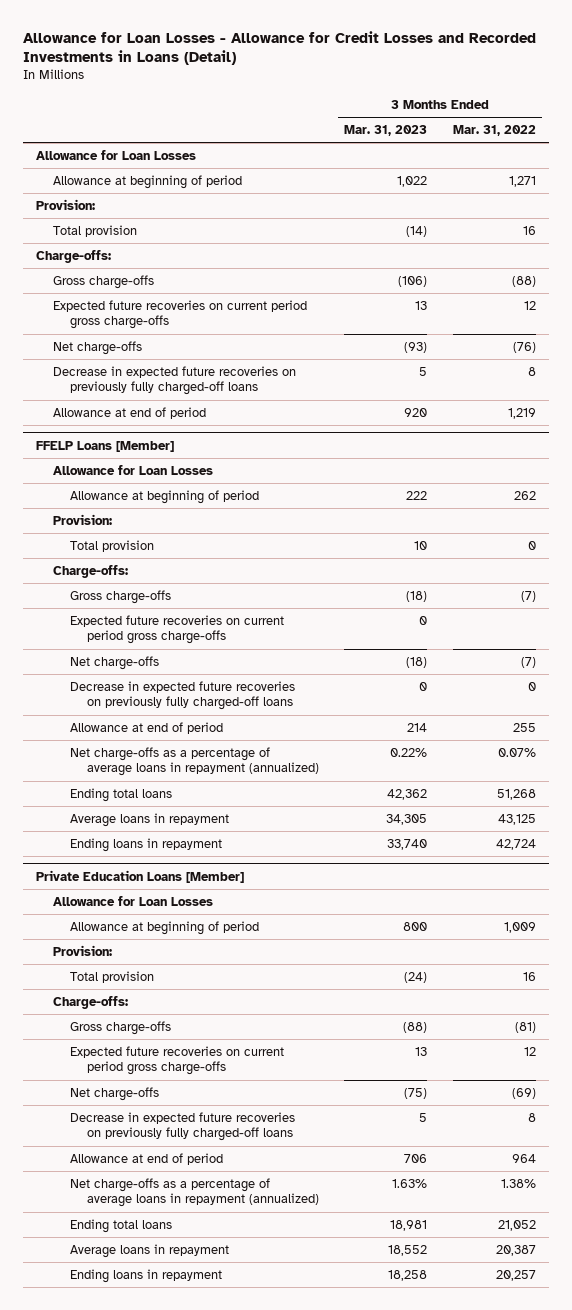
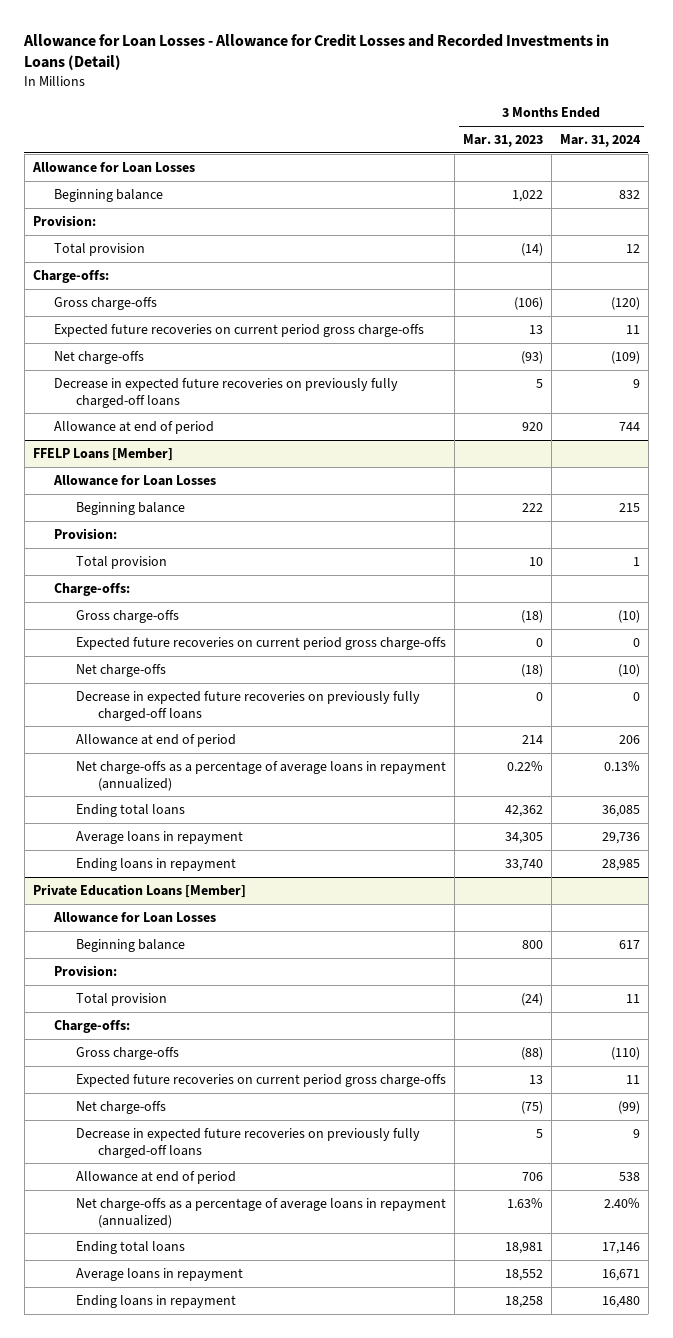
[452,124,536,136] Mar. 31, 2022 -> none
none -> [559,134,641,148] Mar. 31, 2024
[53,174,243,189] Allowance at beginning of period -> [54,188,164,202] Beginning balance
[69,489,259,504] Allowance at beginning of period -> [75,501,185,515] Beginning balance
[69,920,259,935] Allowance at beginning of period -> [75,938,185,952] Beginning balance

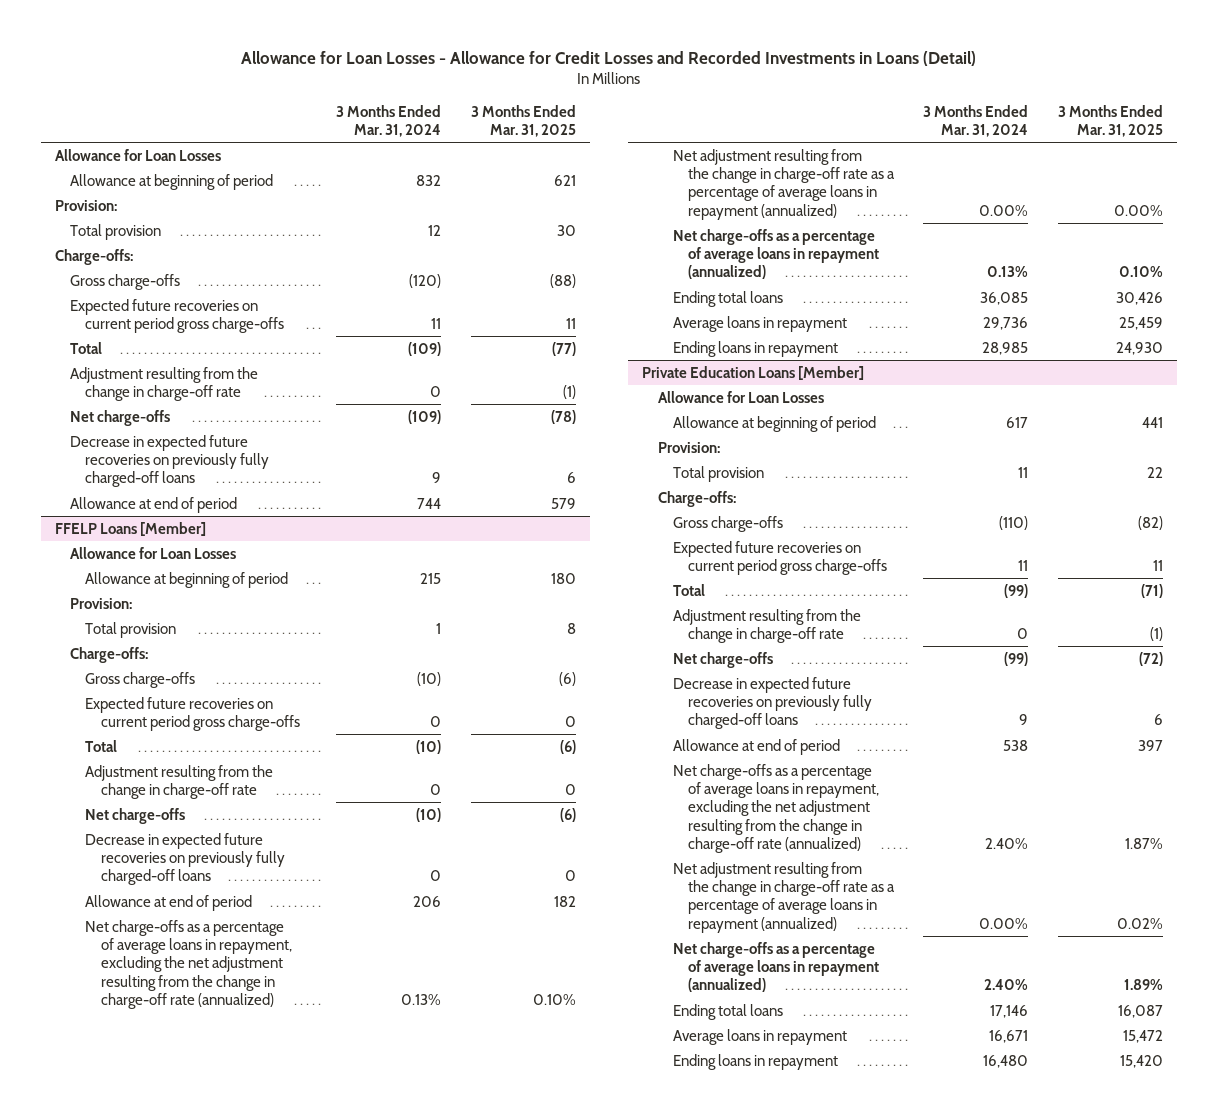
[462,134,543,148] Mar. 31, 2023 -> none
none -> [470,104,576,138] 3 Months Ended Mar. 31, 2025
[54,188,164,202] Beginning balance -> [70,173,274,190] Allowance at beginning of period
none -> [70,341,103,354] Total
none -> [70,366,259,402] Adjustment resulting from the change in charge-off rate
[75,501,185,515] Beginning balance -> [85,571,289,588] Allowance at beginning of period
none -> [85,739,118,752] Total
none -> [85,764,274,800] Adjustment resulting from the change in charge-off rate
none -> [85,919,292,1009] Net charge-offs as a percentage of average loans in repayment, excluding the net adjustment resulting from the change in charge-off rate (annualized)
none -> [672,148,895,220] Net adjustment resulting from the change in charge-off rate as a percentage of average loans in repayment (annualized)
[75,938,185,952] Beginning balance -> [672,415,876,432] Allowance at beginning of period
none -> [672,583,705,596] Total
none -> [672,608,861,644] Adjustment resulting from the change in charge-off rate
none -> [672,763,879,853] Net charge-offs as a percentage of average loans in repayment, excluding the net adjustment resulting from the change in charge-off rate (annualized)
none -> [672,861,895,933] Net adjustment resulting from the change in charge-off rate as a percentage of average loans in repayment (annualized)

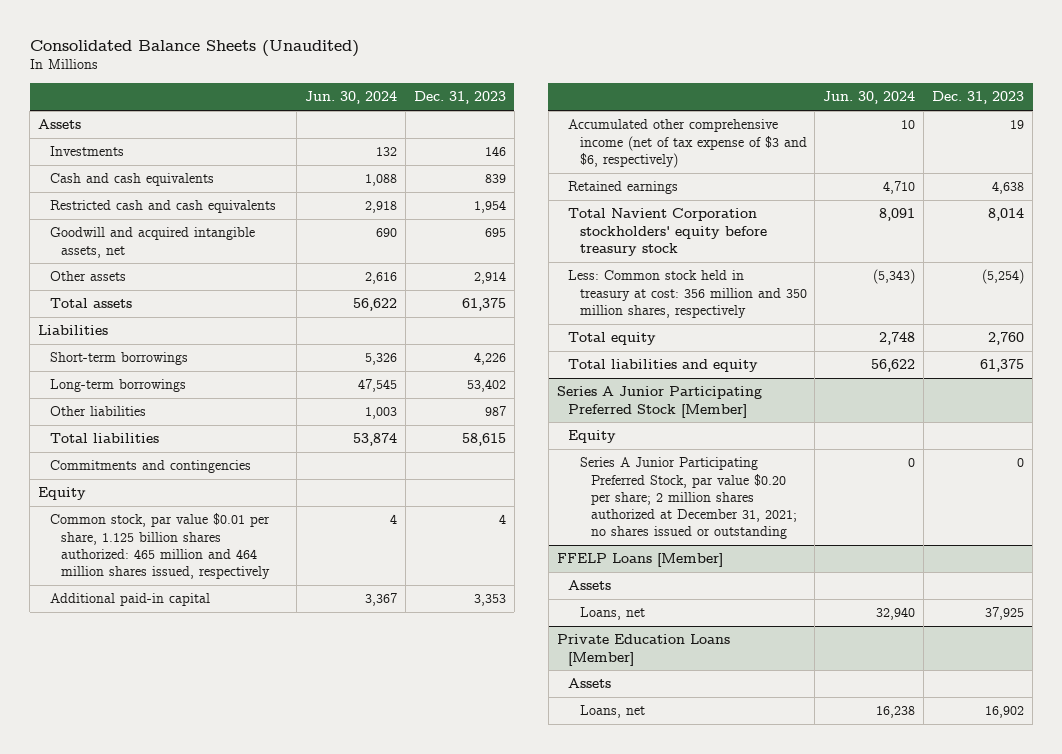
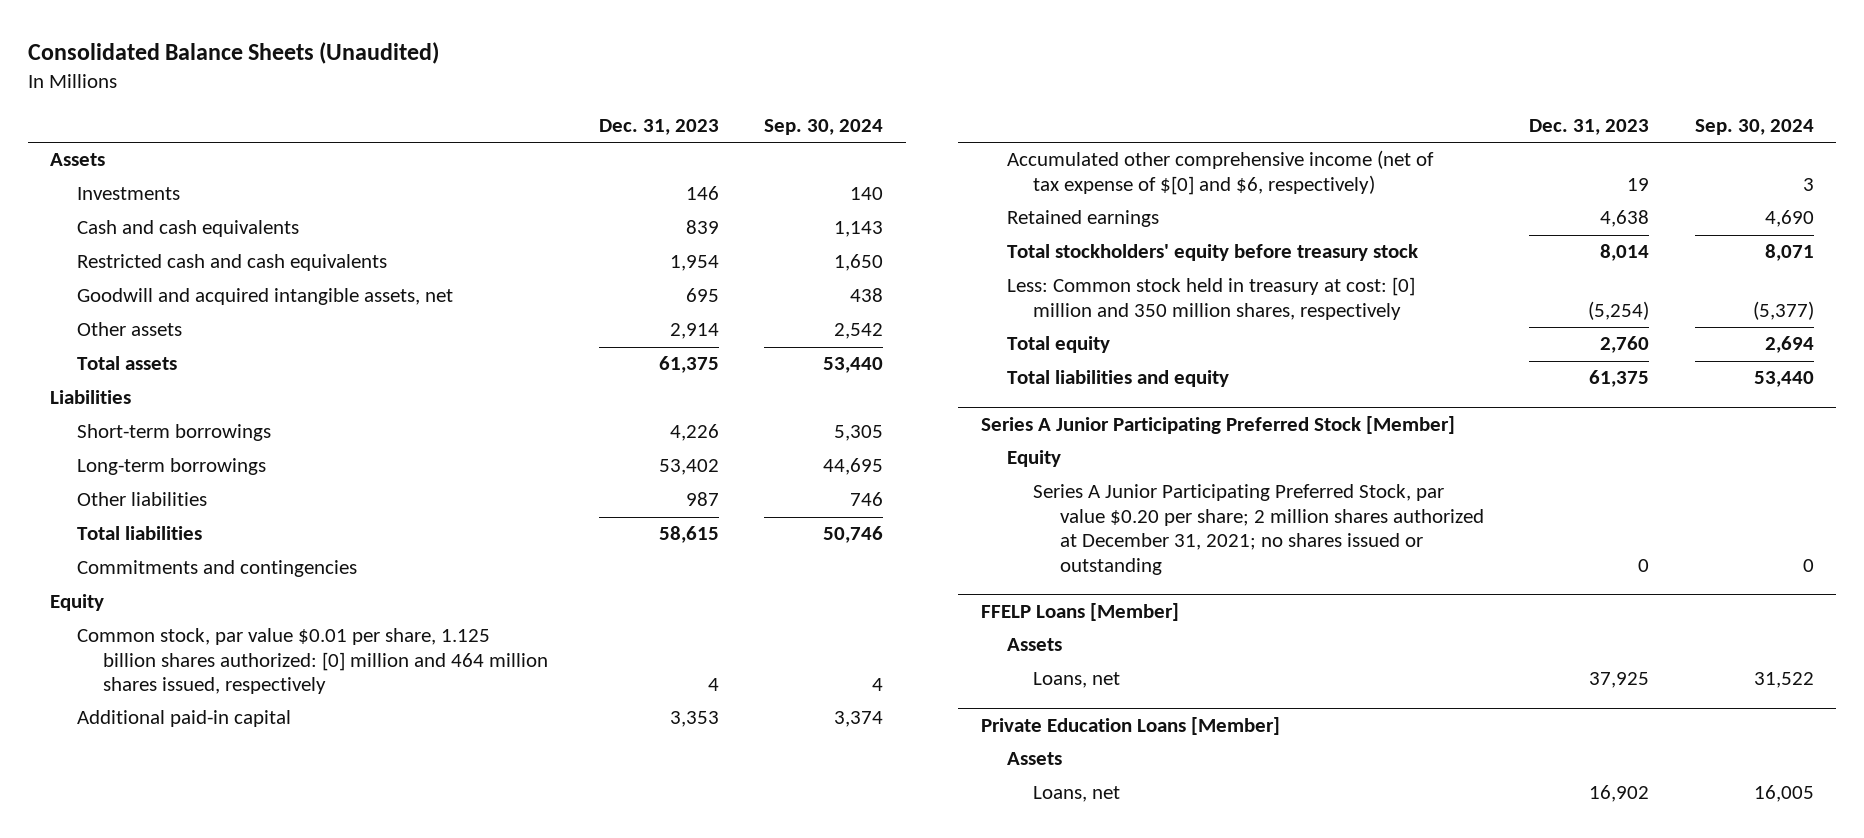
[304,91,397,105] Jun. 30, 2024 -> none
none -> [764,119,884,136] Sep. 30, 2024
[49,513,271,580] Common stock, par value $0.01 per share, 1.125 billion shares authorized: 465 million and 464 million shares issued, respectively -> [76,628,549,695] Common stock, par value $0.01 per share, 1.125 billion shares authorized: [0] million and 464 million shares issued, respectively
[568,119,807,168] Accumulated other comprehensive income (net of tax expense of $3 and $6, respectively) -> [1007,150,1435,195] Accumulated other comprehensive income (net of tax expense of $[0] and $6, respectively)
[568,208,767,256] Total Navient Corporation stockholders' equity before treasury stock -> [1007,244,1419,262] Total stockholders' equity before treasury stock
[568,270,807,318] Less: Common stock held in treasury at cost: 356 million and 350 million shares, respectively -> [1007,277,1416,320] Less: Common stock held in treasury at cost: [0] million and 350 million shares, respectively

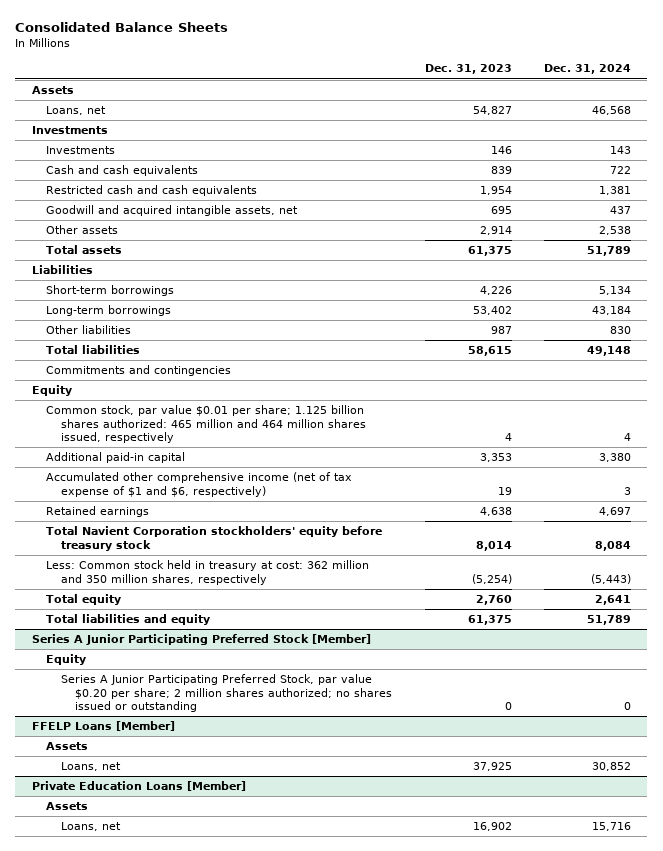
[27,42,439,65] Consolidated Balance Sheets (Unaudited) -> [15,22,229,33] Consolidated Balance Sheets
[764,119,884,136] Sep. 30, 2024 -> none
none -> [544,64,632,75] Dec. 31, 2024
none -> [46,106,107,116] Loans, net
none -> [31,126,108,135] Investments
[76,628,549,695] Common stock, par value $0.01 per share, 1.125 billion shares authorized: [0] million and 464 million shares issued, respectively -> [46,405,366,443] Common stock, par value $0.01 per share; 1.125 billion shares authorized: 465 million and 464 million shares issued, respectively
[1007,150,1435,195] Accumulated other comprehensive income (net of tax expense of $[0] and $6, respectively) -> [46,472,353,497] Accumulated other comprehensive income (net of tax expense of $1 and $6, respectively)
[1007,244,1419,262] Total stockholders' equity before treasury stock -> [46,526,383,551] Total Navient Corporation stockholders' equity before treasury stock
[1007,277,1416,320] Less: Common stock held in treasury at cost: [0] million and 350 million shares, respectively -> [46,560,370,585] Less: Common stock held in treasury at cost: 362 million and 350 million shares, respectively
[1033,484,1484,575] Series A Junior Participating Preferred Stock, par value $0.20 per share; 2 million shares authorized at December 31, 2021; no shares issued or outstanding -> [60,674,392,712] Series A Junior Participating Preferred Stock, par value $0.20 per share; 2 million shares authorized; no shares issued or outstanding

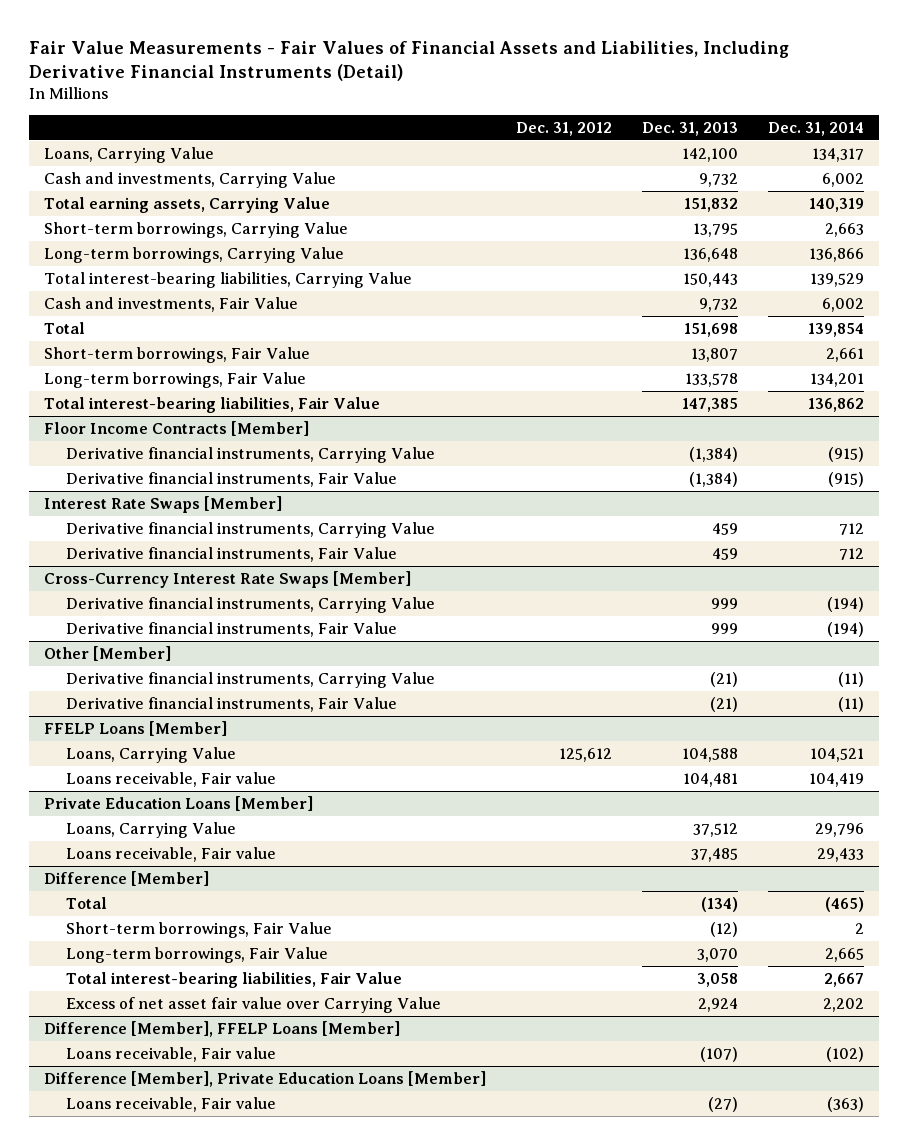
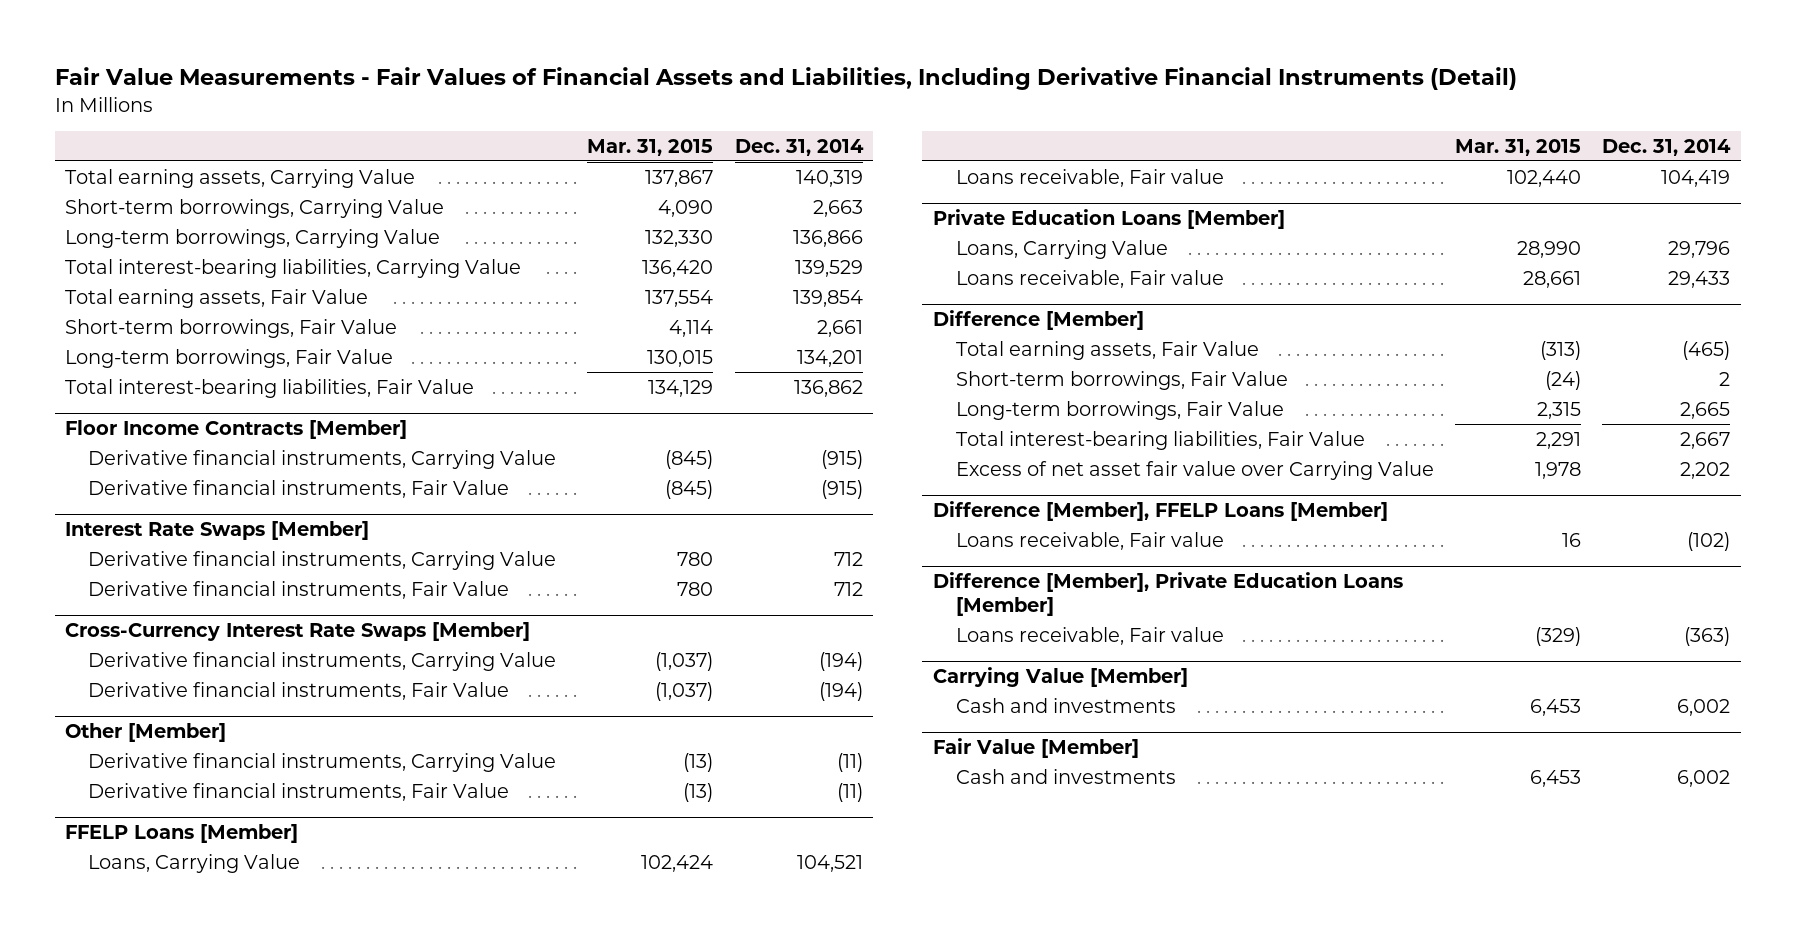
[515,121,612,136] Dec. 31, 2012 -> none
[641,121,738,136] Dec. 31, 2013 -> none
none -> [587,138,714,156] Mar. 31, 2015
[43,146,214,163] Loans, Carrying Value -> none
[43,171,336,188] Cash and investments, Carrying Value -> none
[43,296,298,312] Cash and investments, Fair Value -> none
[43,321,85,334] Total -> [65,288,369,308] Total earning assets, Fair Value
[66,896,108,909] Total -> [955,340,1259,360] Total earning assets, Fair Value
none -> [932,667,1188,688] Carrying Value [Member]
none -> [955,697,1176,713] Cash and investments
none -> [932,738,1139,759] Fair Value [Member]
none -> [955,768,1176,784] Cash and investments

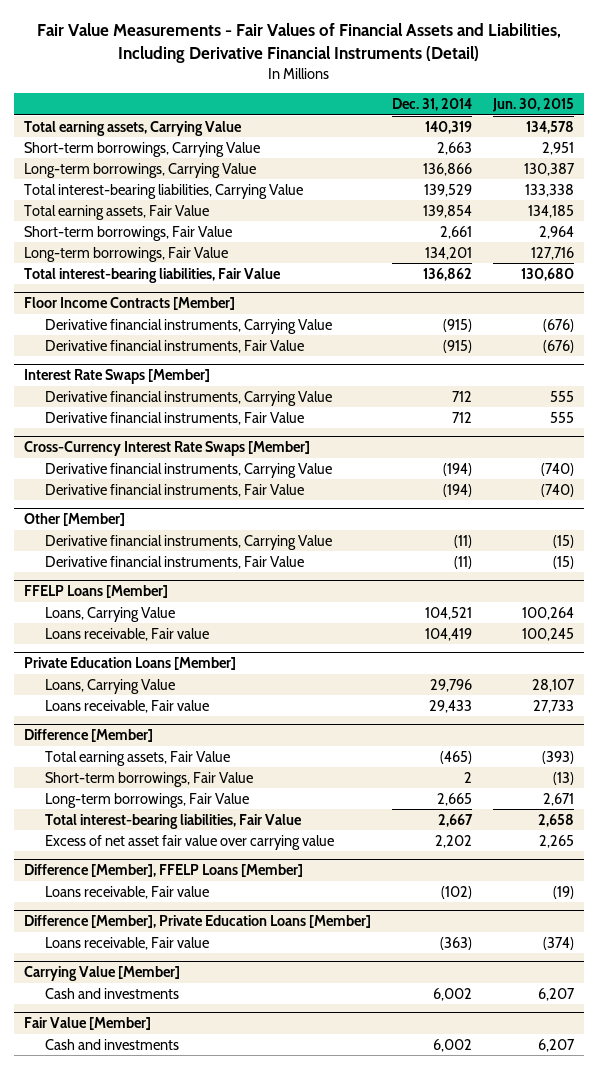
[587,138,714,156] Mar. 31, 2015 -> none
none -> [491,98,574,113] Jun. 30, 2015
[955,460,1434,480] Excess of net asset fair value over Carrying Value -> [44,834,334,850] Excess of net asset fair value over carrying value

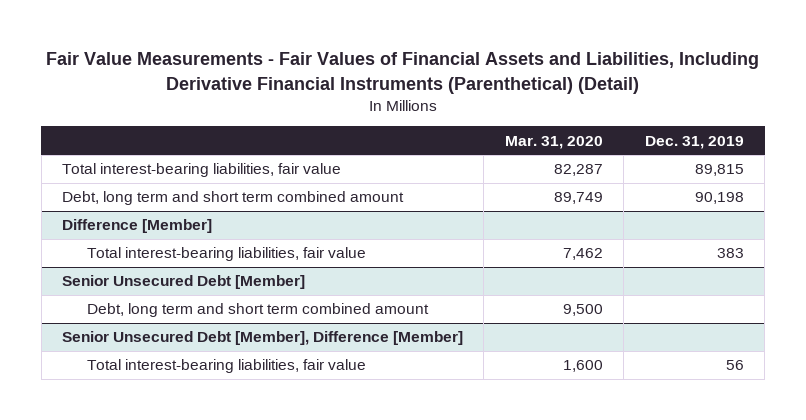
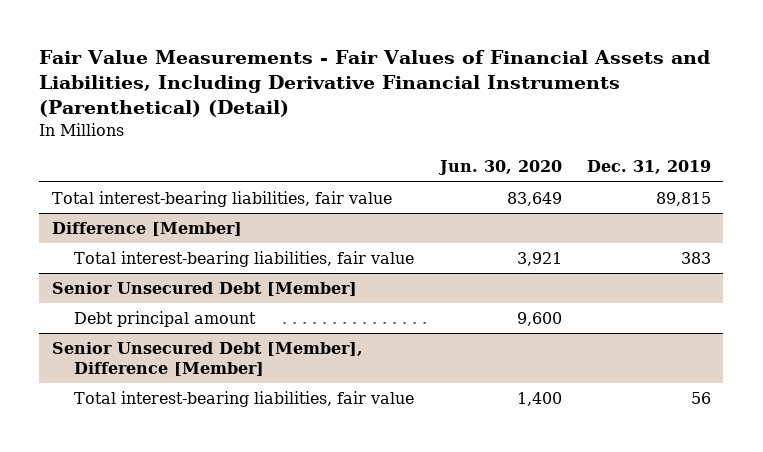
[504,135,603,149] Mar. 31, 2020 -> none
none -> [437,160,562,176] Jun. 30, 2020
[62,191,405,206] Debt, long term and short term combined amount -> none
[86,303,429,318] Debt, long term and short term combined amount -> none
none -> [74,310,257,327] Debt principal amount

